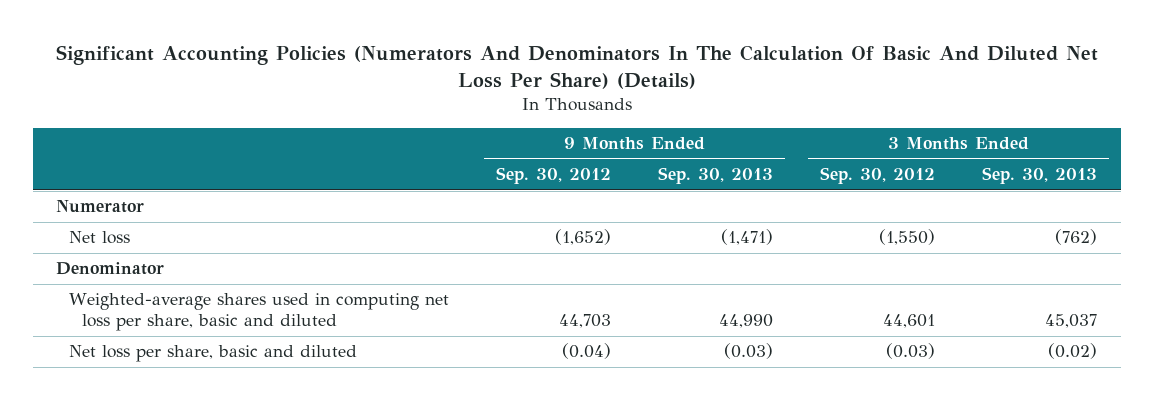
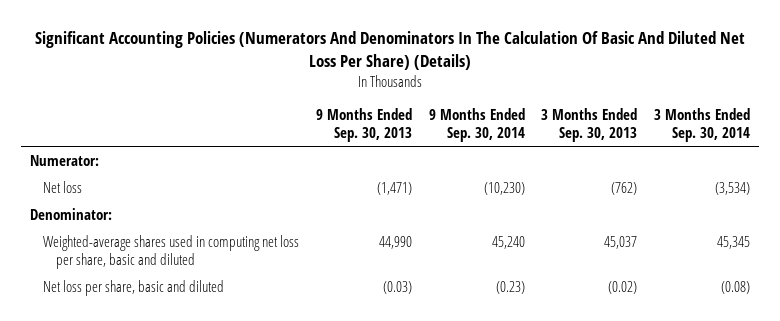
[496,167,612,185] Sep. 30, 2012 -> none
[820,167,936,185] Sep. 30, 2012 -> none
none -> [428,107,525,143] 9 Months Ended Sep. 30, 2014
none -> [654,107,751,143] 3 Months Ended Sep. 30, 2014
[56,200,145,214] Numerator -> [29,154,99,166] Numerator:
[56,262,165,276] Denominator -> [29,207,112,220] Denominator:

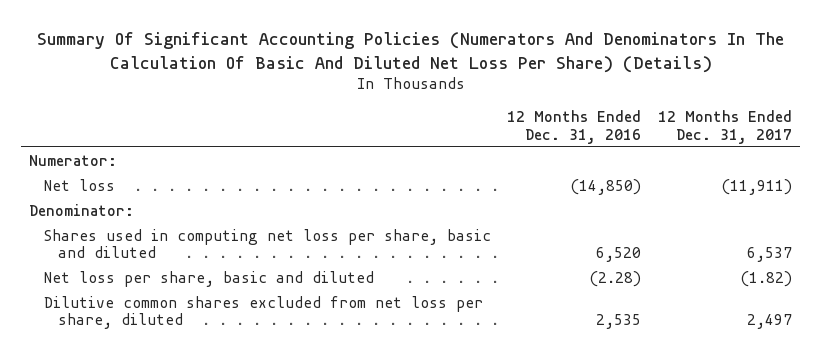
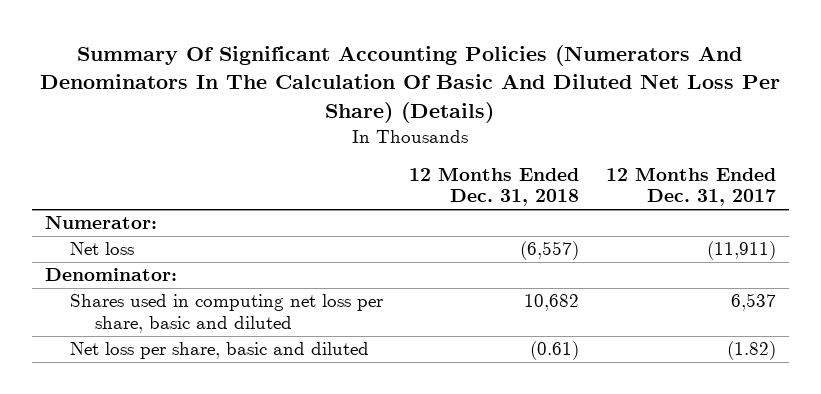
[507,110,642,144] 12 Months Ended Dec. 31, 2016 -> none
none -> [409,166,580,207] 12 Months Ended Dec. 31, 2018
[43,295,483,330] Dilutive common shares excluded from net loss per share, diluted -> none

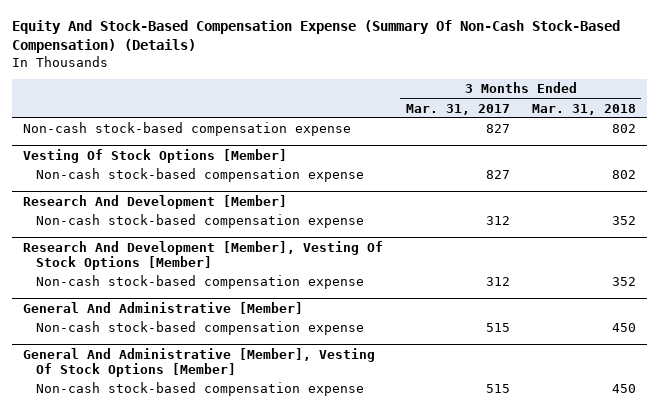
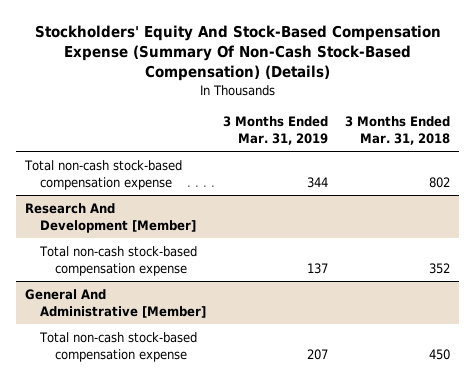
[12,20,621,54] Equity And Stock-Based Compensation Expense (Summary Of Non-Cash Stock-Based Compensation) (Details) -> [34,24,441,82] Stockholders' Equity And Stock-Based Compensation Expense (Summary Of Non-Cash Stock-Based Compensation) (Details)
[405,103,510,115] Mar. 31, 2017 -> none
none -> [223,116,329,145] 3 Months Ended Mar. 31, 2019
[23,148,288,163] Vesting Of Stock Options [Member] -> none
[35,168,364,183] Non-cash stock-based compensation expense -> none
[23,122,352,137] Non-cash stock-based compensation expense -> [23,160,182,190] Total non-cash stock-based compensation expense
[23,240,384,271] Research And Development [Member], Vesting Of Stock Options [Member] -> none
[35,275,364,290] Non-cash stock-based compensation expense -> none
[35,214,364,229] Non-cash stock-based compensation expense -> [39,246,198,276] Total non-cash stock-based compensation expense
[23,347,376,378] General And Administrative [Member], Vesting Of Stock Options [Member] -> none
[35,382,364,397] Non-cash stock-based compensation expense -> none
[35,321,364,336] Non-cash stock-based compensation expense -> [39,332,198,362] Total non-cash stock-based compensation expense

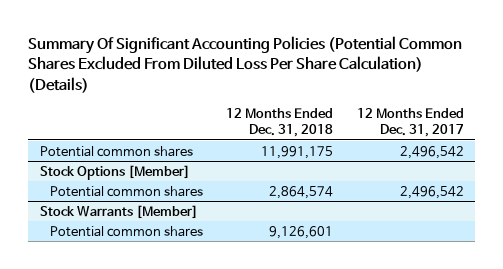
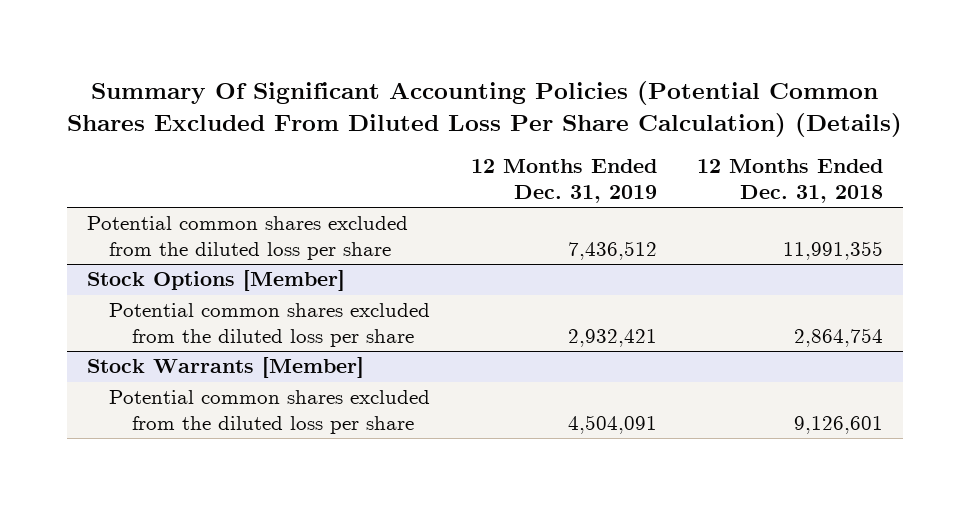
[356,107,464,138] 12 Months Ended Dec. 31, 2017 -> none
none -> [470,159,657,204] 12 Months Ended Dec. 31, 2019
[39,145,193,157] Potential common shares -> [86,216,408,261] Potential common shares excluded from the diluted loss per share
[261,145,334,159] 11,991,175 -> [782,241,883,261] 11,991,355
[50,185,204,197] Potential common shares -> [109,303,431,348] Potential common shares excluded from the diluted loss per share
[269,185,334,199] 2,864,574 -> [793,328,883,348] 2,864,754
[50,225,204,237] Potential common shares -> [109,390,431,435] Potential common shares excluded from the diluted loss per share

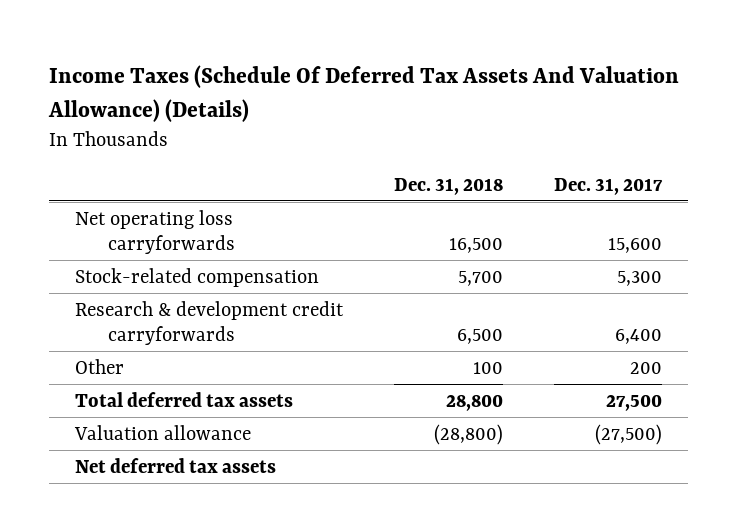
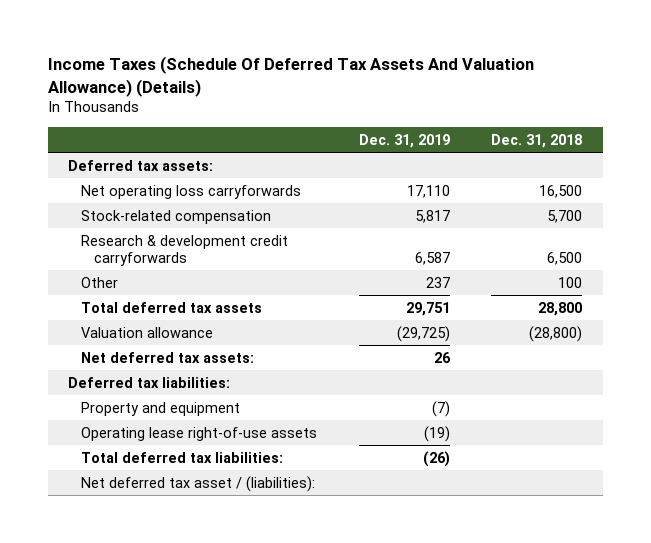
[554,177,664,195] Dec. 31, 2017 -> none
none -> [358,133,450,148] Dec. 31, 2019
none -> [68,159,214,171] Deferred tax assets:
[74,457,276,473] Net deferred tax assets -> [81,351,255,363] Net deferred tax assets:
none -> [68,376,231,388] Deferred tax liabilities:
none -> [81,401,241,416] Property and equipment
none -> [81,426,318,441] Operating lease right-of-use assets
none -> [81,451,284,463] Total deferred tax liabilities:
none -> [81,475,316,492] Net deferred tax asset / (liabilities):

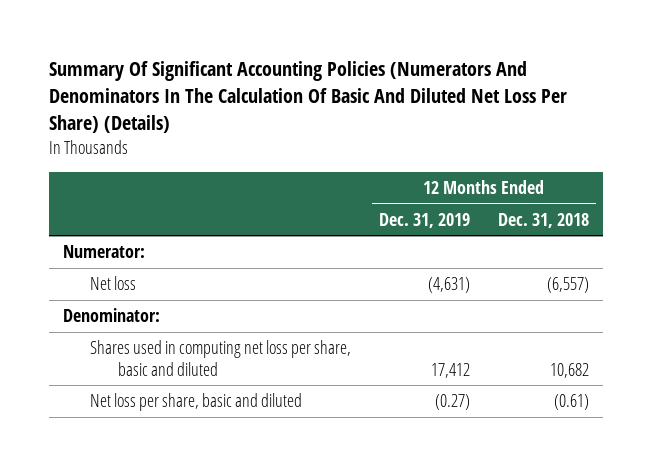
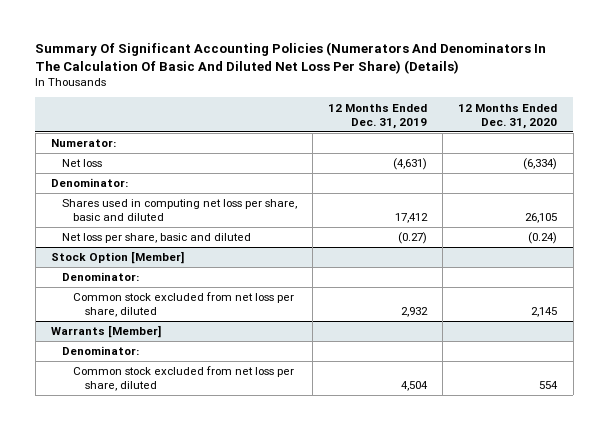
[498,212,590,228] Dec. 31, 2018 -> none
none -> [458,103,558,129] 12 Months Ended Dec. 31, 2020
none -> [50,251,184,265] Stock Option [Member]
none -> [61,272,139,282] Denominator:
none -> [73,292,295,318] Common stock excluded from net loss per share, diluted
none -> [50,325,161,339] Warrants [Member]
none -> [61,346,139,356] Denominator:
none -> [73,366,295,392] Common stock excluded from net loss per share, diluted

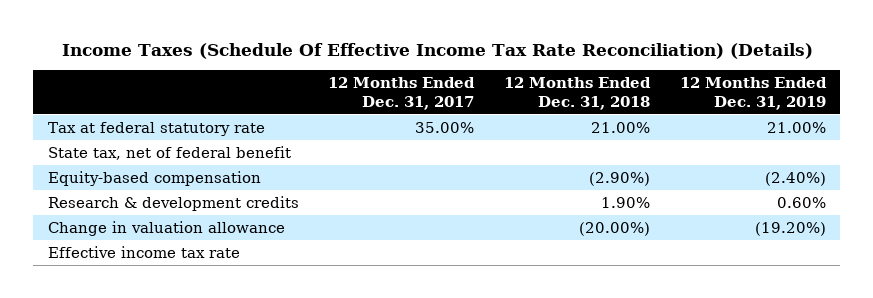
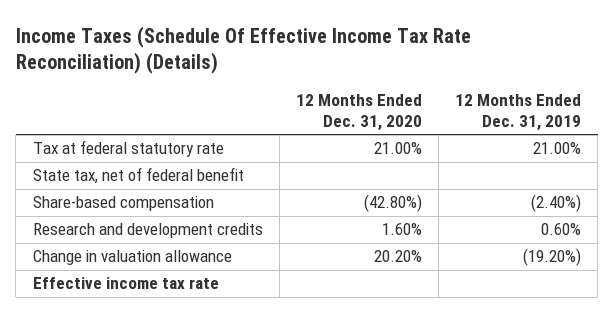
[328,77,476,110] 12 Months Ended Dec. 31, 2017 -> none
[503,77,651,110] 12 Months Ended Dec. 31, 2018 -> none
none -> [295,94,422,132] 12 Months Ended Dec. 31, 2020
[47,170,261,186] Equity-based compensation -> [32,196,214,212] Share-based compensation
[47,195,299,211] Research & development credits -> [32,223,263,239] Research and development credits

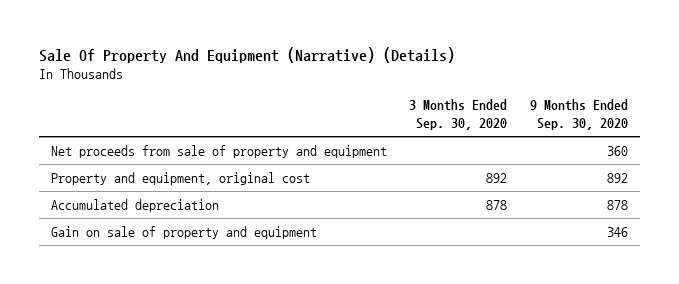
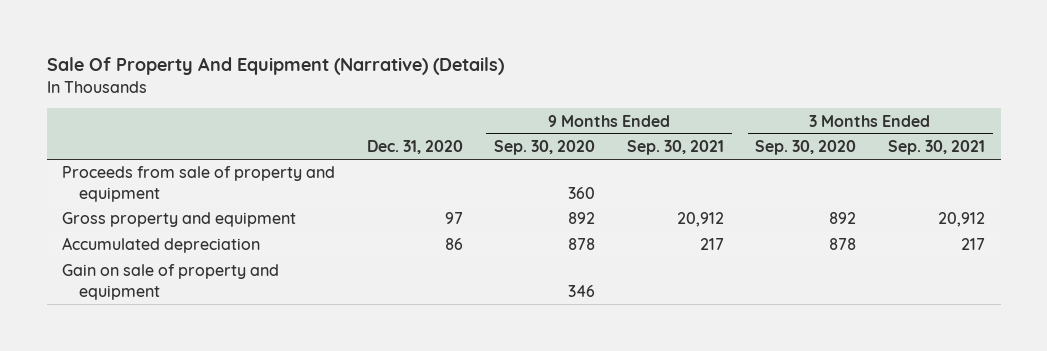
none -> [366,140,463,155] Dec. 31, 2020
none -> [626,140,724,156] Sep. 30, 2021
none -> [887,140,985,156] Sep. 30, 2021
[50,144,387,158] Net proceeds from sale of property and equipment -> [62,166,336,202] Proceeds from sale of property and equipment
[50,171,310,185] Property and equipment, original cost -> [62,212,297,228] Gross property and equipment

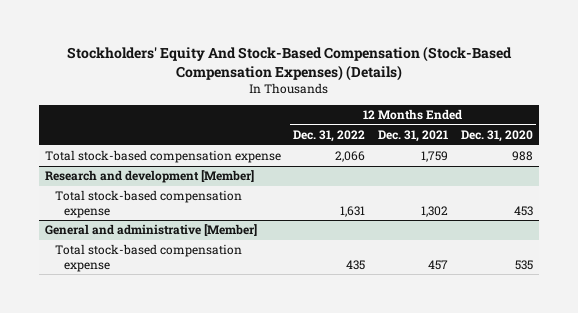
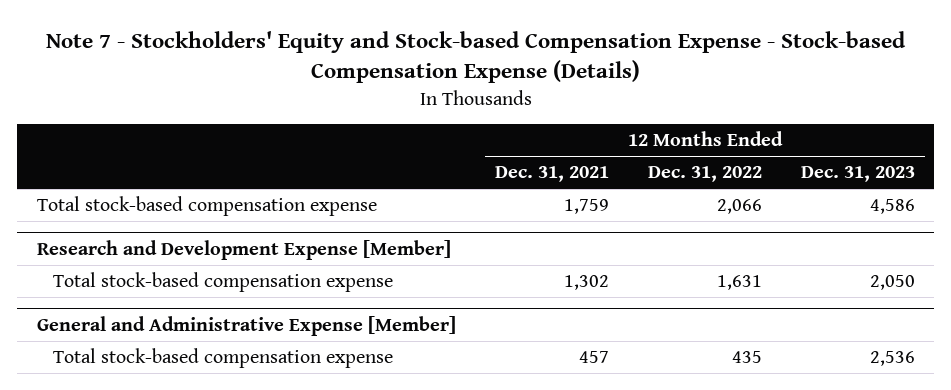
[66,45,512,81] Stockholders' Equity And Stock-Based Compensation (Stock-Based Compensation Expenses) (Details) -> [45,30,906,84] Note 7 - Stockholders' Equity and Stock-based Compensation Expense - Stock-based Compensation Expense (Details)
[460,130,533,143] Dec. 31, 2020 -> none
none -> [800,166,915,183] Dec. 31, 2023
[44,170,254,184] Research and development [Member] -> [36,240,451,261] Research and Development Expense [Member]
[44,224,257,237] General and administrative [Member] -> [36,316,456,337] General and Administrative Expense [Member]

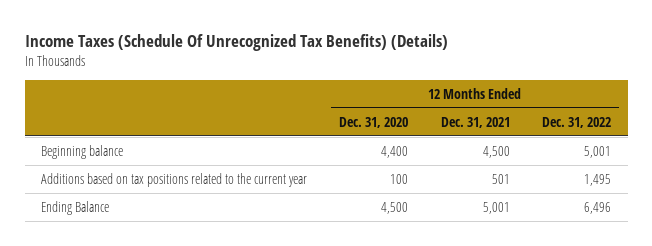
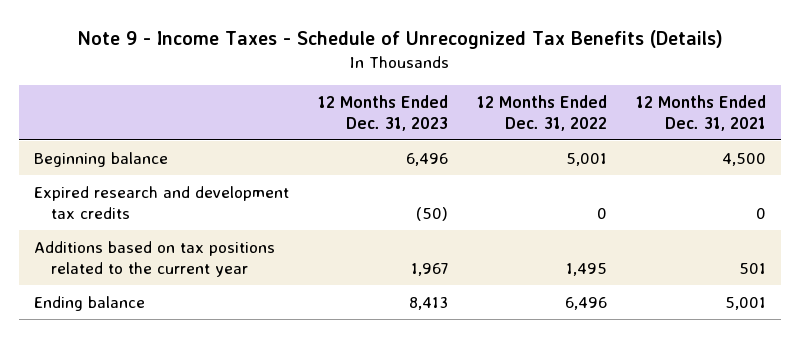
[24,33,448,51] Income Taxes (Schedule Of Unrecognized Tax Benefits) (Details) -> [76,30,723,50] Note 9 - Income Taxes - Schedule of Unrecognized Tax Benefits (Details)
[339,116,409,128] Dec. 31, 2020 -> none
none -> [317,94,448,131] 12 Months Ended Dec. 31, 2023
none -> [33,185,289,219] Expired research and development tax credits
[41,200,110,215] Ending Balance -> [33,295,145,311] Ending balance

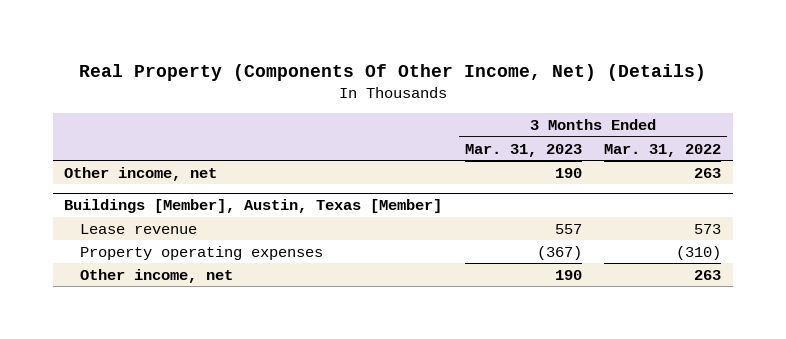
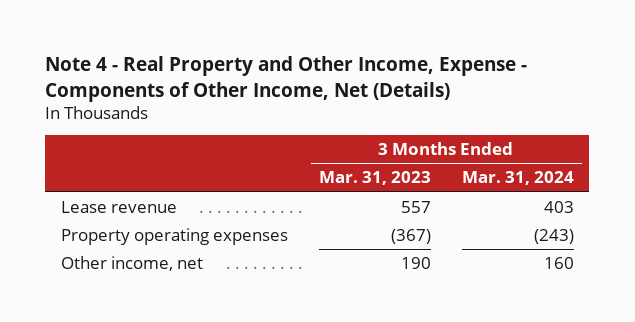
[78,63,706,81] Real Property (Components Of Other Income, Net) (Details) -> [45,55,528,102] Note 4 - Real Property and Other Income, Expense - Components of Other Income, Net (Details)
[604,143,722,157] Mar. 31, 2022 -> none
none -> [461,171,574,186] Mar. 31, 2024
[64,166,218,181] Other income, net -> none
[64,199,443,214] Buildings [Member], Austin, Texas [Member] -> none

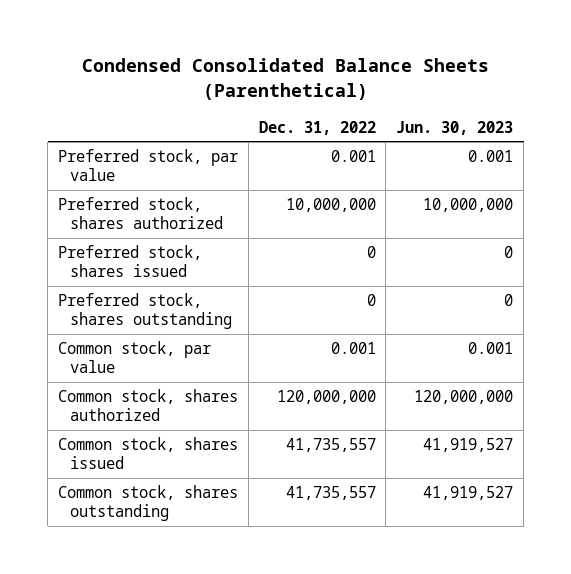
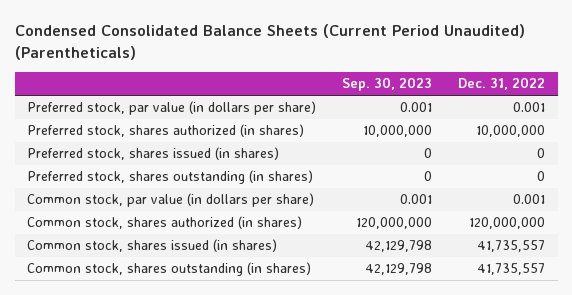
[81,58,489,100] Condensed Consolidated Balance Sheets (Parenthetical) -> [14,24,525,61] Condensed Consolidated Balance Sheets (Current Period Unaudited) (Parentheticals)
[396,120,514,135] Jun. 30, 2023 -> none
none -> [342,77,433,92] Sep. 30, 2023
[58,149,239,181] Preferred stock, par value -> [27,101,317,116] Preferred stock, par value (in dollars per share)
[58,197,223,229] Preferred stock, shares authorized -> [27,124,305,138] Preferred stock, shares authorized (in shares)
[58,245,203,277] Preferred stock, shares issued -> [27,147,280,161] Preferred stock, shares issued (in shares)
[58,293,232,329] Preferred stock, shares outstanding -> [27,170,314,185] Preferred stock, shares outstanding (in shares)
[58,341,212,373] Common stock, par value -> [27,193,315,208] Common stock, par value (in dollars per share)
[58,389,239,421] Common stock, shares authorized -> [27,216,303,230] Common stock, shares authorized (in shares)
[58,437,239,469] Common stock, shares issued -> [27,239,278,253] Common stock, shares issued (in shares)
[58,485,239,521] Common stock, shares outstanding -> [27,262,312,277] Common stock, shares outstanding (in shares)

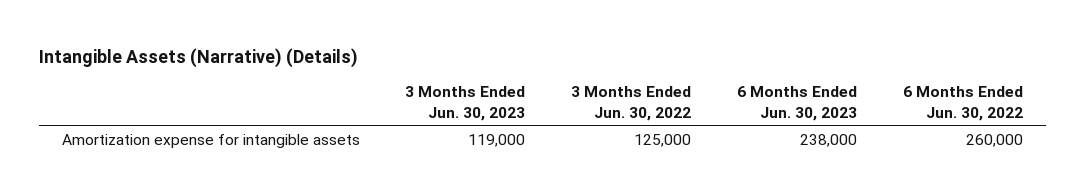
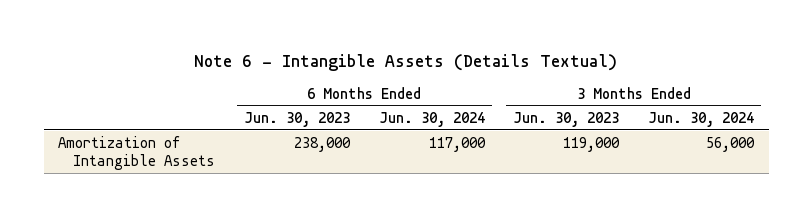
[38,47,358,68] Intangible Assets (Narrative) (Details) -> [194,53,618,71] Note 6 - Intangible Assets (Details Textual)
[571,86,692,121] 3 Months Ended Jun. 30, 2022 -> none
[903,86,1024,121] 6 Months Ended Jun. 30, 2022 -> none
none -> [378,111,485,127] Jun. 30, 2024
none -> [648,111,755,127] Jun. 30, 2024
[61,133,360,148] Amortization expense for intangible assets -> [58,136,215,170] Amortization of Intangible Assets

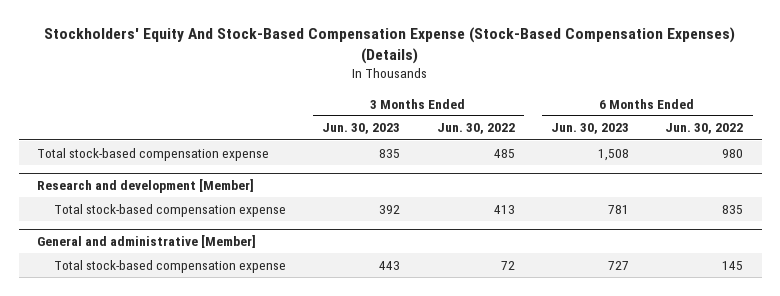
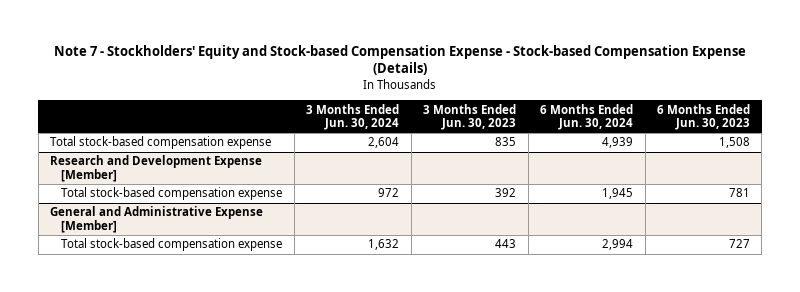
[44,27,736,65] Stockholders' Equity And Stock-Based Compensation Expense (Stock-Based Compensation Expenses) (Details) -> [54,44,747,76] Note 7 - Stockholders' Equity and Stock-based Compensation Expense - Stock-based Compensation Expense (Details)
[436,123,515,135] Jun. 30, 2022 -> none
[665,123,744,135] Jun. 30, 2022 -> none
none -> [306,103,400,130] 3 Months Ended Jun. 30, 2024
none -> [540,103,634,130] 6 Months Ended Jun. 30, 2024
[36,178,254,193] Research and development [Member] -> [50,155,263,182] Research and Development Expense [Member]
[36,234,256,248] General and administrative [Member] -> [50,206,264,233] General and Administrative Expense [Member]

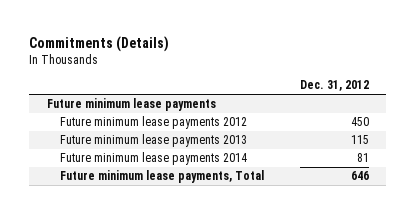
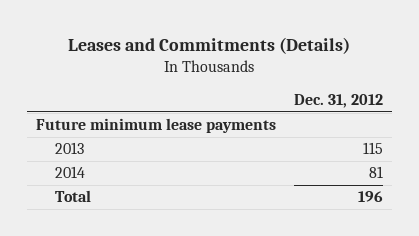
[29,35,170,52] Commitments (Details) -> [68,37,351,55] Leases and Commitments (Details)
[60,116,248,130] Future minimum lease payments 2012 -> none
[60,134,248,148] Future minimum lease payments 2013 -> [54,142,84,155] 2013
[60,152,248,166] Future minimum lease payments 2014 -> [54,166,85,179] 2014
[60,170,265,184] Future minimum lease payments, Total -> [54,190,91,203] Total
[350,171,369,181] 646 -> [357,191,383,203] 196

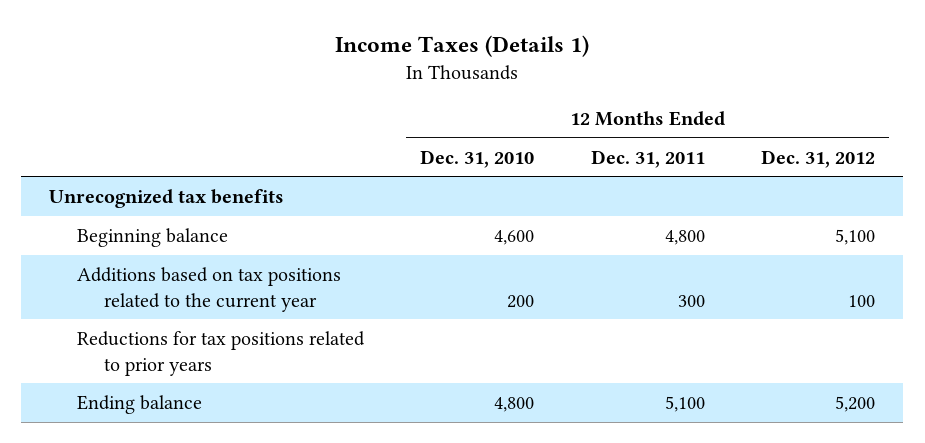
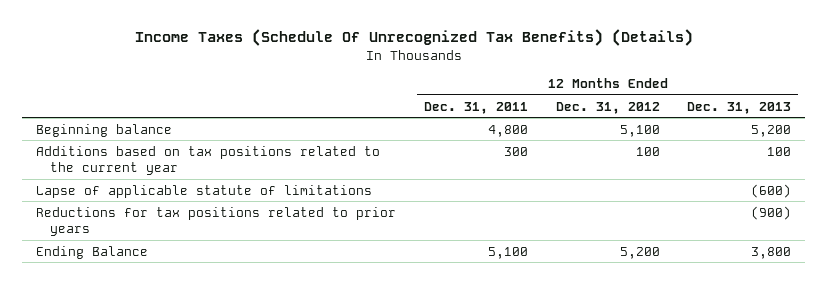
[335,35,590,58] Income Taxes (Details 1) -> [134,29,693,47] Income Taxes (Schedule Of Unrecognized Tax Benefits) (Details)
[420,149,535,168] Dec. 31, 2010 -> none
none -> [687,101,792,114] Dec. 31, 2013
[49,188,285,208] Unrecognized tax benefits -> none
none -> [36,184,373,198] Lapse of applicable statute of limitations
[76,394,202,414] Ending balance -> [36,245,149,259] Ending Balance

